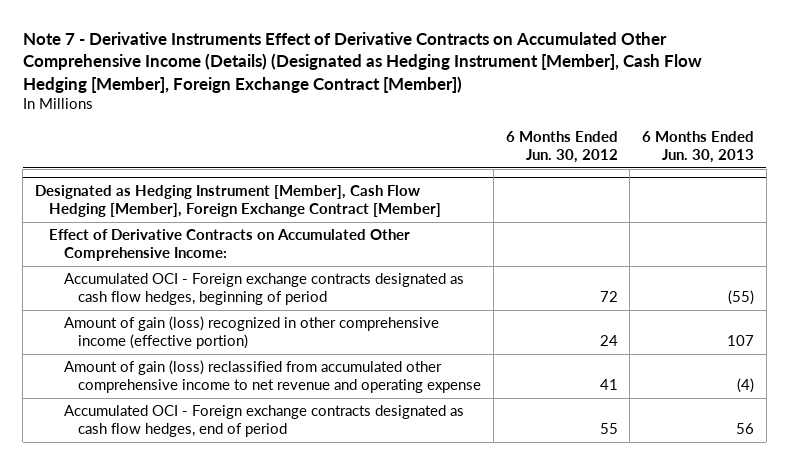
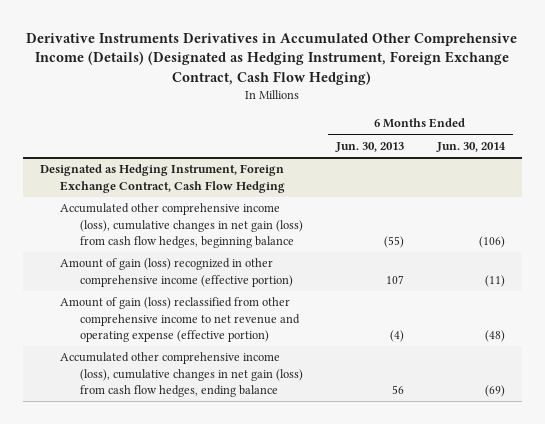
[22,32,702,93] Note 7 - Derivative Instruments Effect of Derivative Contracts on Accumulated Other Comprehensive Income (Details) (Designated as Hedging Instrument [Member], Cash Flow Hedging [Member], Foreign Exchange Contract [Member]) -> [26,32,518,86] Derivative Instruments Derivatives in Accumulated Other Comprehensive Income (Details) (Designated as Hedging Instrument, Foreign Exchange Contract, Cash Flow Hedging)
[505,131,618,163] 6 Months Ended Jun. 30, 2012 -> none
none -> [436,141,507,152] Jun. 30, 2014
[49,229,411,262] Effect of Derivative Contracts on Accumulated Other Comprehensive Income: -> none
[35,185,442,218] Designated as Hedging Instrument [Member], Cash Flow Hedging [Member], Foreign Exchange Contract [Member] -> [39,164,285,193] Designated as Hedging Instrument, Foreign Exchange Contract, Cash Flow Hedging
[63,273,464,306] Accumulated OCI - Foreign exchange contracts designated as cash flow hedges, beginning of period -> [59,203,303,249] Accumulated other comprehensive income (loss), cumulative changes in net gain (loss) from cash flow hedges, beginning balance
[63,360,481,394] Amount of gain (loss) reclassified from accumulated other comprehensive income to net revenue and operating expense -> [59,297,300,343] Amount of gain (loss) reclassified from other comprehensive income to net revenue and operating expense (effective portion)
[63,405,464,438] Accumulated OCI - Foreign exchange contracts designated as cash flow hedges, end of period -> [59,352,303,398] Accumulated other comprehensive income (loss), cumulative changes in net gain (loss) from cash flow hedges, ending balance

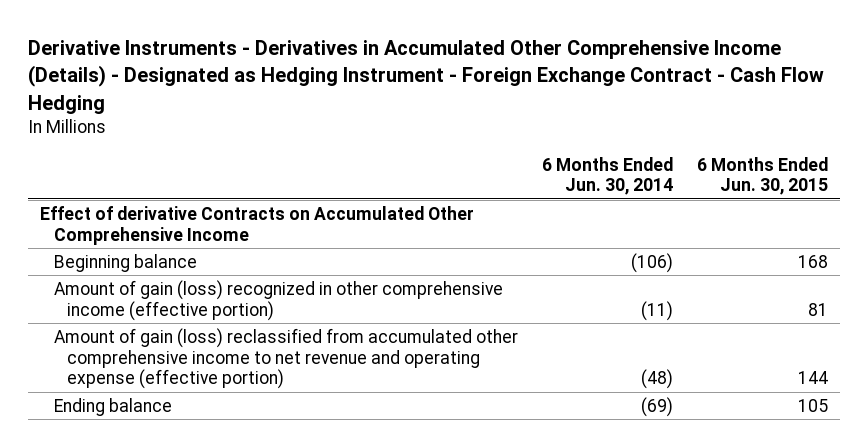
[26,32,518,86] Derivative Instruments Derivatives in Accumulated Other Comprehensive Income (Details) (Designated as Hedging Instrument, Foreign Exchange Contract, Cash Flow Hedging) -> [27,40,824,114] Derivative Instruments - Derivatives in Accumulated Other Comprehensive Income (Details) - Designated as Hedging Instrument - Foreign Exchange Contract - Cash Flow Hedging
[334,141,404,152] Jun. 30, 2013 -> none
none -> [696,156,828,196] 6 Months Ended Jun. 30, 2015
[39,164,285,193] Designated as Hedging Instrument, Foreign Exchange Contract, Cash Flow Hedging -> none
none -> [39,205,474,245] Effect of derivative Contracts on Accumulated Other Comprehensive Income
[59,203,303,249] Accumulated other comprehensive income (loss), cumulative changes in net gain (loss) from cash flow hedges, beginning balance -> [53,253,197,272] Beginning balance
[59,297,300,343] Amount of gain (loss) reclassified from other comprehensive income to net revenue and operating expense (effective portion) -> [53,327,518,390] Amount of gain (loss) reclassified from accumulated other comprehensive income to net revenue and operating expense (effective portion)
[59,352,303,398] Accumulated other comprehensive income (loss), cumulative changes in net gain (loss) from cash flow hedges, ending balance -> [53,397,172,416] Ending balance

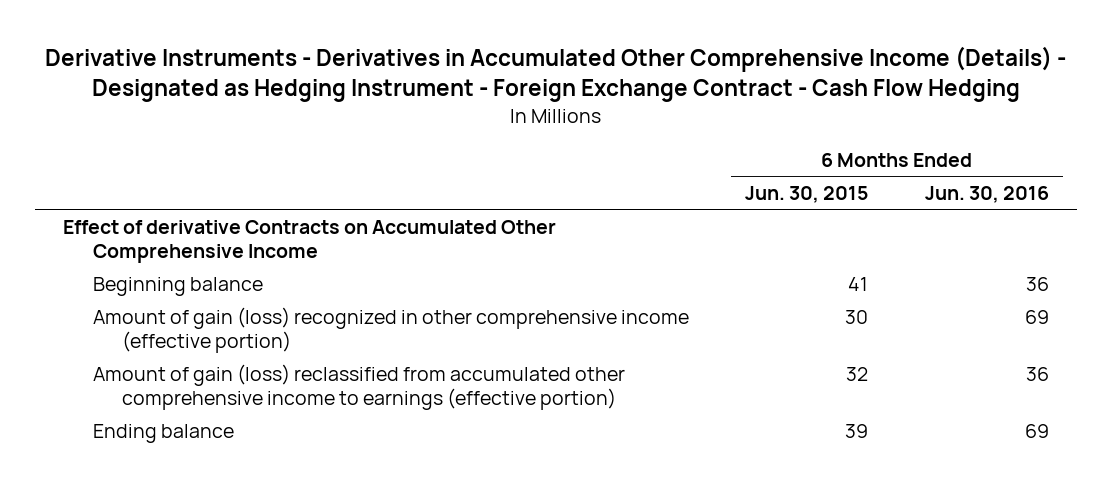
[541,156,673,196] 6 Months Ended Jun. 30, 2014 -> none
none -> [924,185,1049,203] Jun. 30, 2016
[797,254,828,268] 168 -> [848,276,869,291] 41
[807,302,828,316] 81 -> [845,309,869,324] 30
[53,327,518,390] Amount of gain (loss) reclassified from accumulated other comprehensive income to net revenue and operating expense (effective portion) -> [92,363,625,410] Amount of gain (loss) reclassified from accumulated other comprehensive income to earnings (effective portion)
[797,371,828,385] 144 -> [846,366,869,381] 32
[797,398,828,412] 105 -> [845,423,869,438] 39

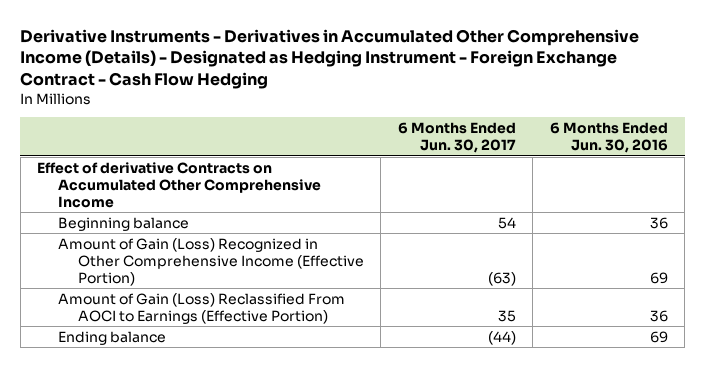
[745,185,869,203] Jun. 30, 2015 -> none
none -> [397,121,516,154] 6 Months Ended Jun. 30, 2017
[92,306,689,353] Amount of gain (loss) recognized in other comprehensive income (effective portion) -> [57,237,364,286] Amount of Gain (Loss) Recognized in Other Comprehensive Income (Effective Portion)
[92,363,625,410] Amount of gain (loss) reclassified from accumulated other comprehensive income to earnings (effective portion) -> [57,292,345,324] Amount of Gain (Loss) Reclassified From AOCI to Earnings (Effective Portion)

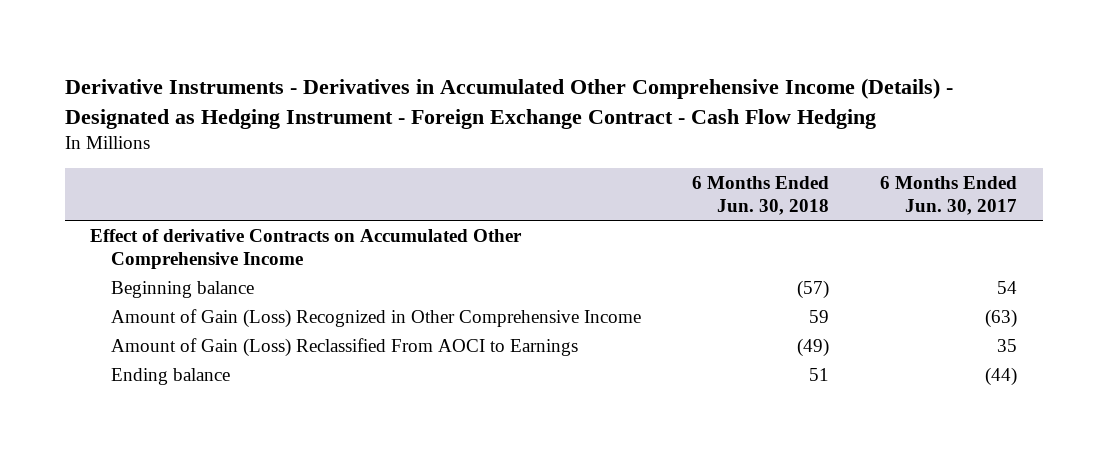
[549,121,668,154] 6 Months Ended Jun. 30, 2016 -> none
none -> [692,175,830,216] 6 Months Ended Jun. 30, 2018
[57,237,364,286] Amount of Gain (Loss) Recognized in Other Comprehensive Income (Effective Portion) -> [111,308,642,328] Amount of Gain (Loss) Recognized in Other Comprehensive Income
[57,292,345,324] Amount of Gain (Loss) Reclassified From AOCI to Earnings (Effective Portion) -> [111,337,579,357] Amount of Gain (Loss) Reclassified From AOCI to Earnings

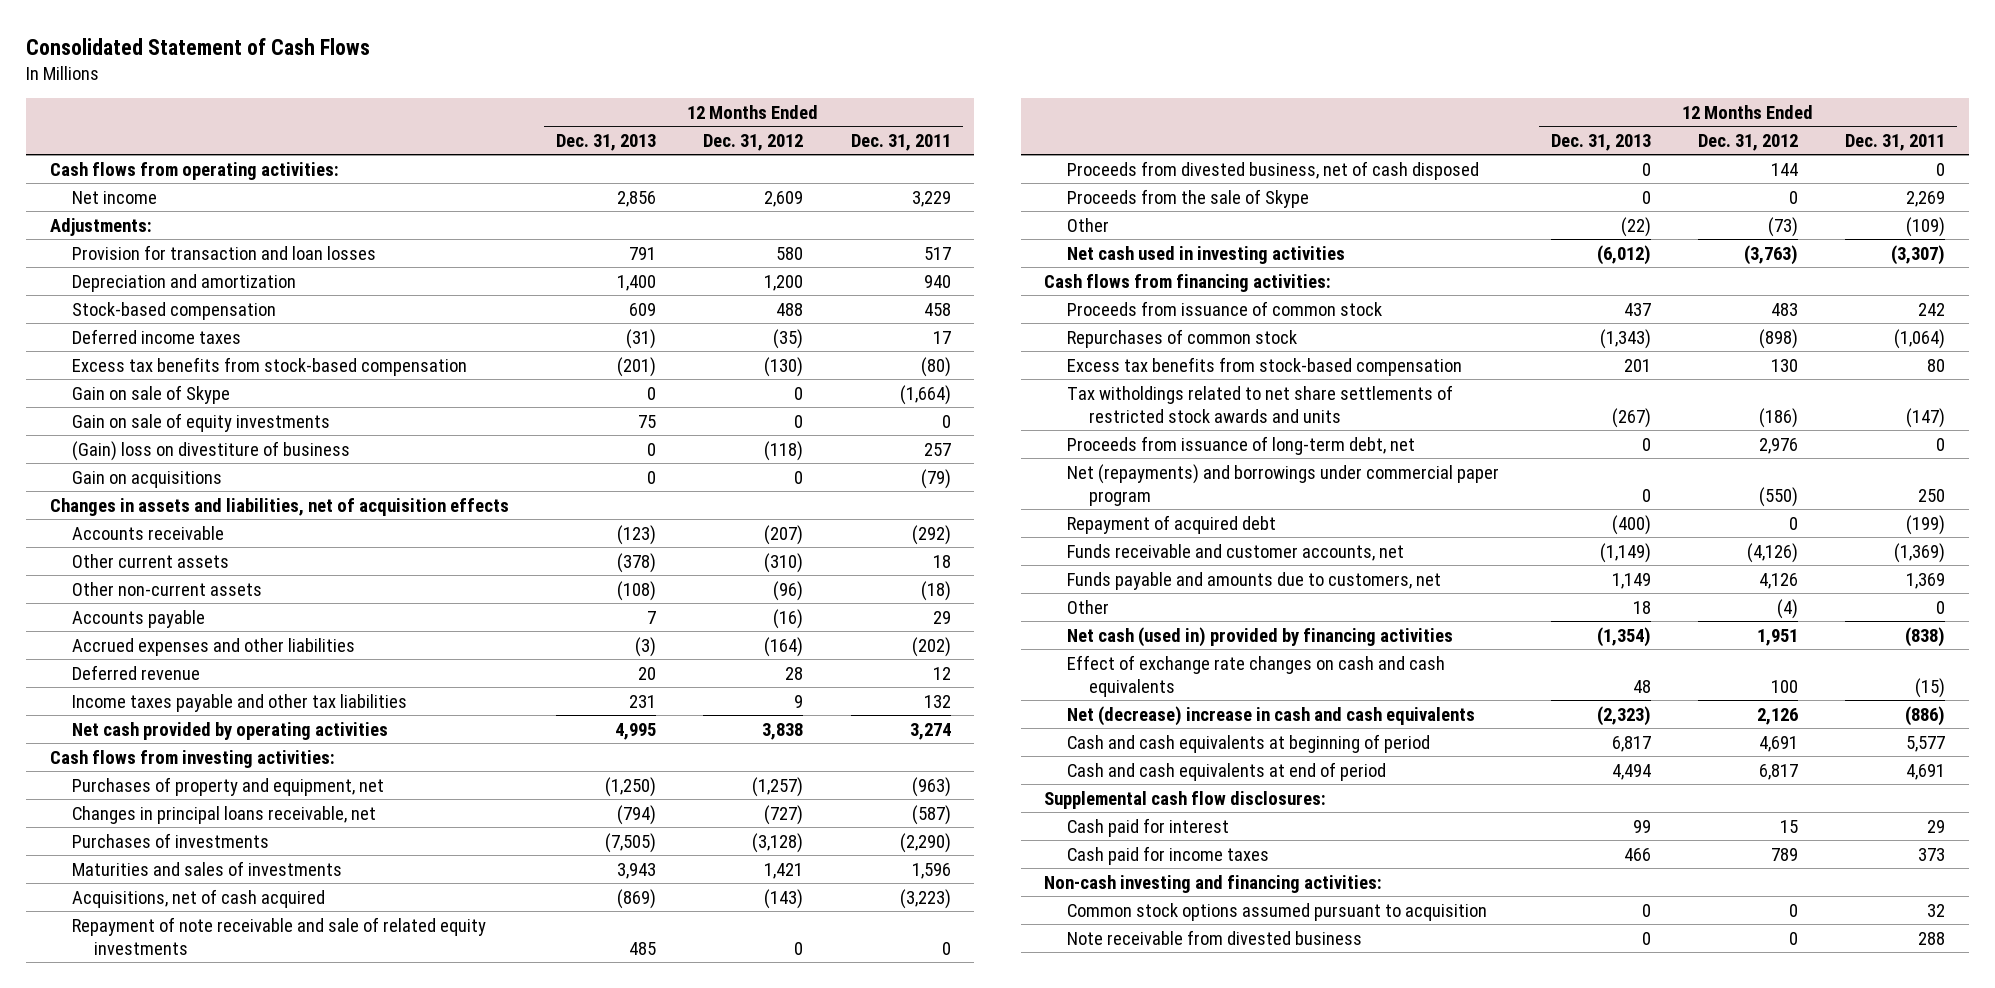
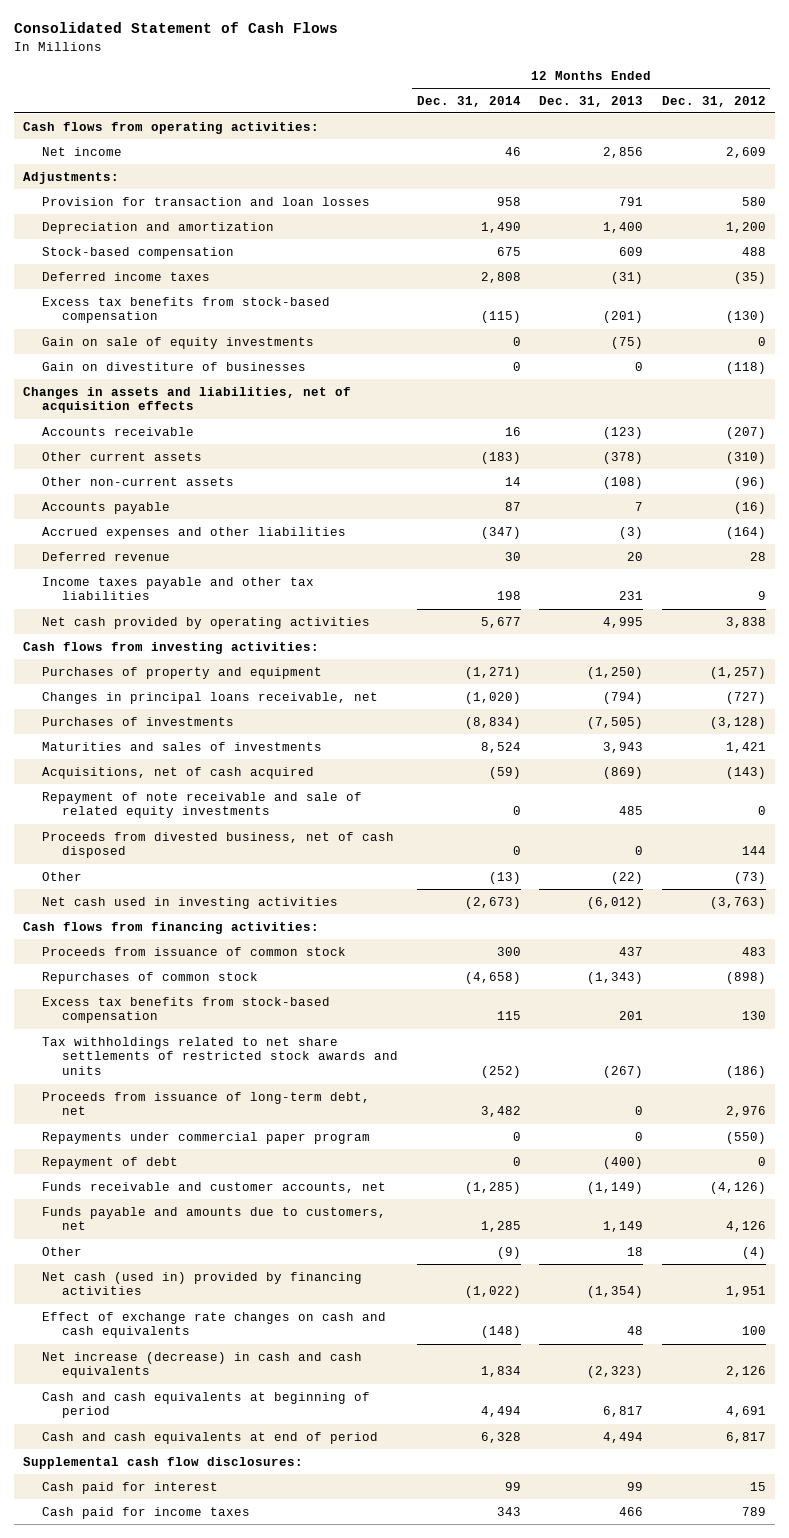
[850,133,951,151] Dec. 31, 2011 -> none
none -> [416,95,521,107] Dec. 31, 2014
[72,384,231,404] Gain on sale of Skype -> none
[72,470,223,488] Gain on acquisitions -> none
[638,414,657,428] 75 -> [611,336,644,349] (75)
[72,440,351,461] (Gain) loss on divestiture of business -> [42,361,307,371] Gain on divestiture of businesses
[72,776,385,796] Purchases of property and equipment, net -> [42,666,323,679] Purchases of property and equipment
[1066,188,1309,208] Proceeds from the sale of Skype -> none
[1066,384,1453,423] Tax witholdings related to net share settlements of restricted stock awards and units -> [42,1036,399,1076] Tax withholdings related to net share settlements of restricted stock awards and units
[1066,463,1499,506] Net (repayments) and borrowings under commercial paper program -> [42,1131,371,1144] Repayments under commercial paper program
[1066,514,1276,534] Repayment of acquired debt -> [42,1156,179,1169] Repayment of debt
[1066,705,1475,726] Net (decrease) increase in cash and cash equivalents -> [42,1351,363,1379] Net increase (decrease) in cash and cash equivalents
[1044,874,1383,893] Non-cash investing and financing activities: -> none
[1066,902,1487,921] Common stock options assumed pursuant to acquisition -> none
[1066,929,1362,945] Note receivable from divested business -> none

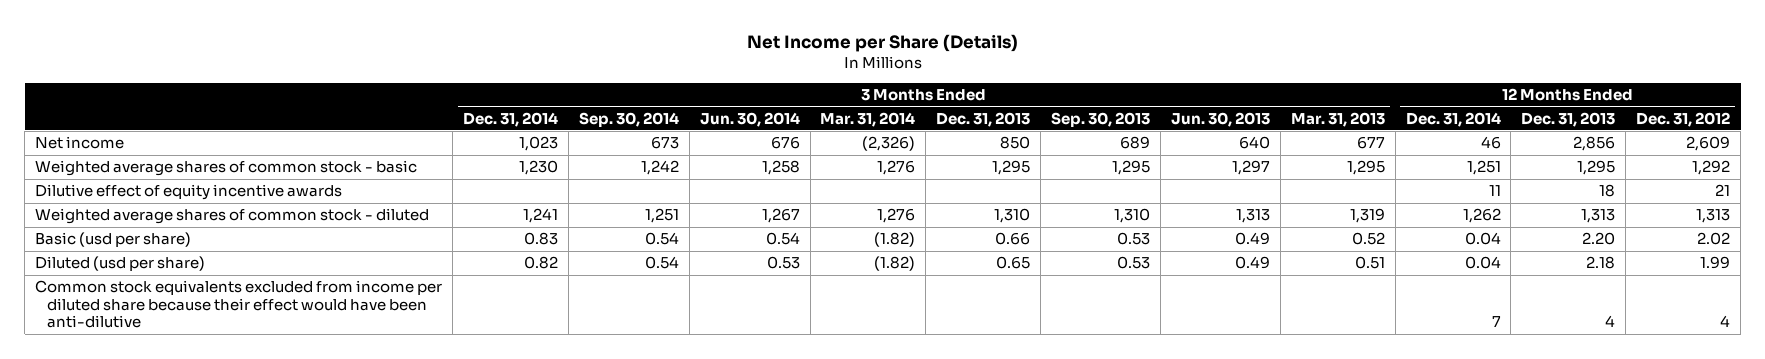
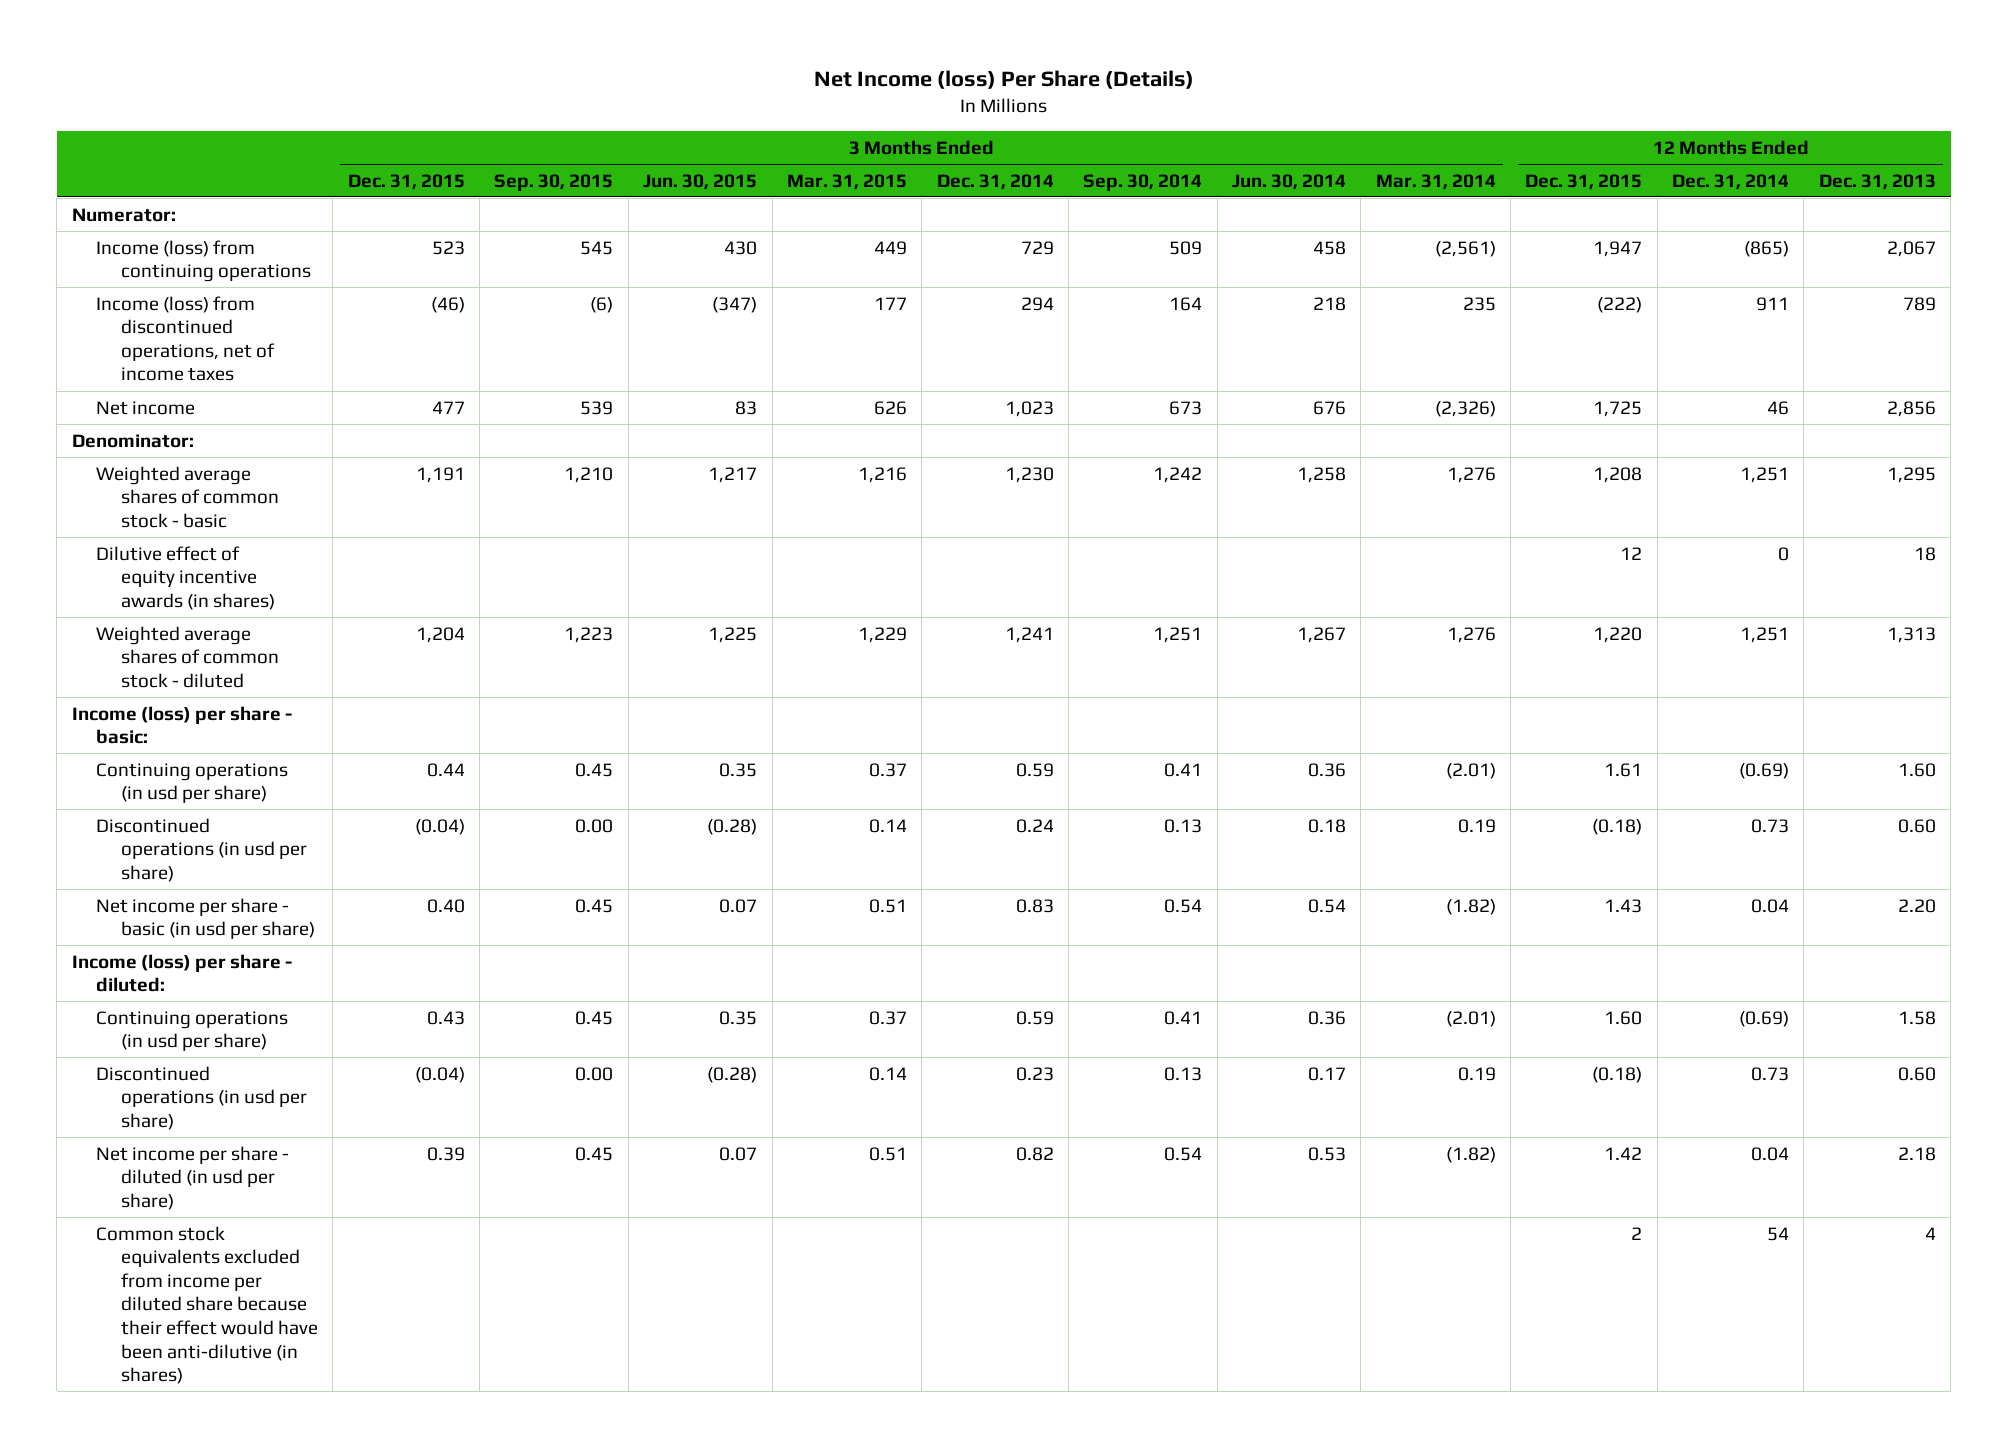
[746,33,1018,52] Net Income per Share (Details) -> [813,70,1194,90] Net Income (loss) Per Share (Details)
[936,111,1031,127] Dec. 31, 2013 -> none
[1051,111,1151,127] Sep. 30, 2013 -> none
[1170,111,1270,127] Jun. 30, 2013 -> none
[1290,111,1385,127] Mar. 31, 2013 -> none
[1636,111,1731,127] Dec. 31, 2012 -> none
none -> [347,173,465,190] Dec. 31, 2015
none -> [494,173,614,191] Sep. 30, 2015
none -> [643,173,758,190] Jun. 30, 2015
none -> [786,173,907,190] Mar. 31, 2015
none -> [1525,173,1643,190] Dec. 31, 2015
none -> [71,207,176,222] Numerator:
none -> [96,239,312,283] Income (loss) from continuing operations
none -> [96,295,276,382] Income (loss) from discontinued operations, net of income taxes
none -> [71,433,194,448] Denominator:
[35,184,343,201] Dilutive effect of equity incentive awards -> [96,545,276,610] Dilutive effect of equity incentive awards (in shares)
[1488,185,1501,197] 11 -> [1778,546,1790,561] 0
[1462,208,1501,224] 1,262 -> [1740,626,1790,643] 1,251
none -> [71,705,292,745] Income (loss) per share - basic:
none -> [96,762,289,804] Continuing operations (in usd per share)
none -> [96,817,308,882] Discontinued operations (in usd per share)
[35,232,192,248] Basic (usd per share) -> [96,897,316,940] Net income per share - basic (in usd per share)
none -> [71,953,292,993] Income (loss) per share - diluted:
none -> [96,1010,289,1052] Continuing operations (in usd per share)
none -> [96,1065,308,1130] Discontinued operations (in usd per share)
[35,256,206,272] Diluted (usd per share) -> [96,1145,290,1210] Net income per share - diluted (in usd per share)
[35,280,443,329] Common stock equivalents excluded from income per diluted share because their effect would have been anti-dilutive -> [96,1225,319,1385] Common stock equivalents excluded from income per diluted share because their effect would have been anti-dilutive (in shares)
[1491,316,1501,328] 7 -> [1767,1226,1790,1241] 54

